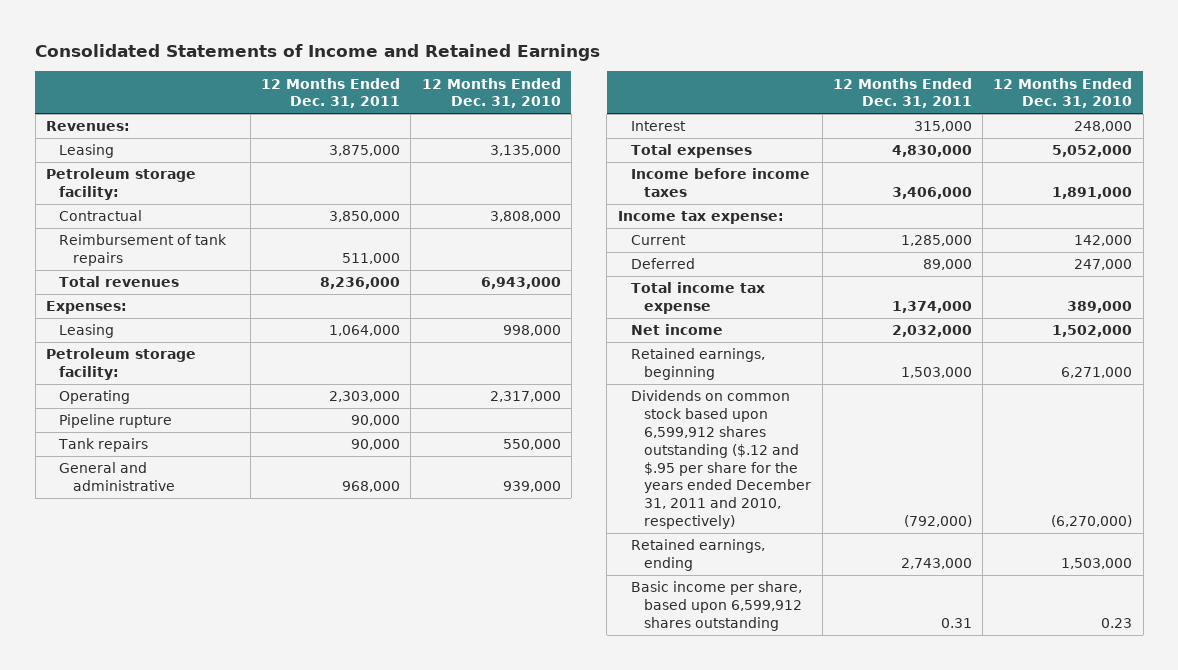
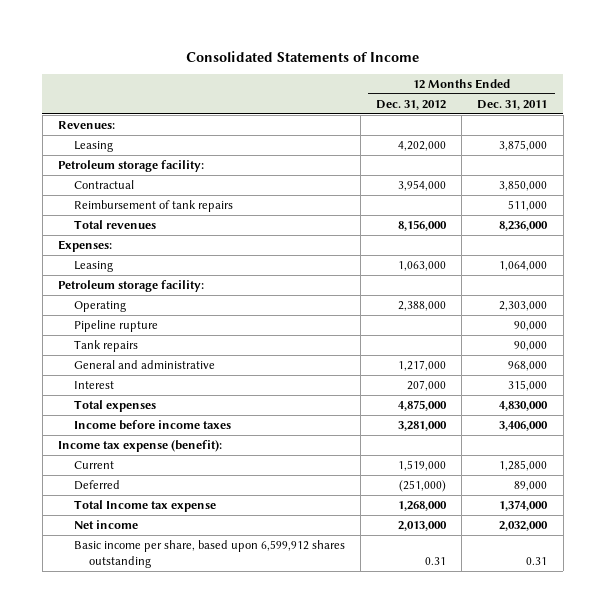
[35,44,601,62] Consolidated Statements of Income and Retained Earnings -> [185,50,419,62] Consolidated Statements of Income
[421,77,561,109] 12 Months Ended Dec. 31, 2010 -> none
none -> [376,99,447,110] Dec. 31, 2012
[617,211,784,225] Income tax expense: -> [57,439,222,452] Income tax expense (benefit):
[630,282,765,315] Total income tax expense -> [73,499,216,512] Total Income tax expense
[630,348,765,381] Retained earnings, beginning -> none
[630,390,812,530] Dividends on common stock based upon 6,599,912 shares outstanding ($.12 and $.95 per share for the years ended December 31, 2011 and 2010, respectively) -> none
[630,539,765,572] Retained earnings, ending -> none

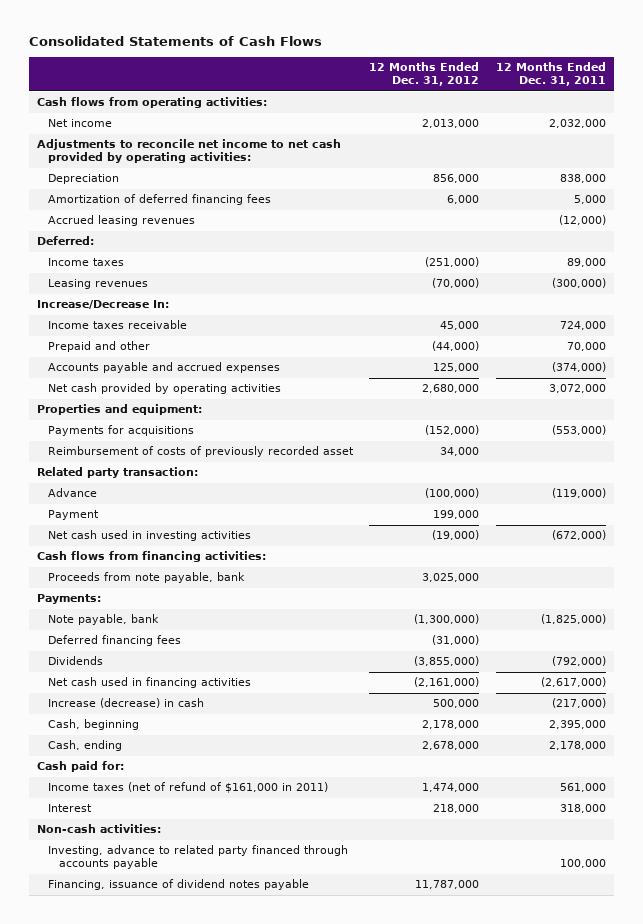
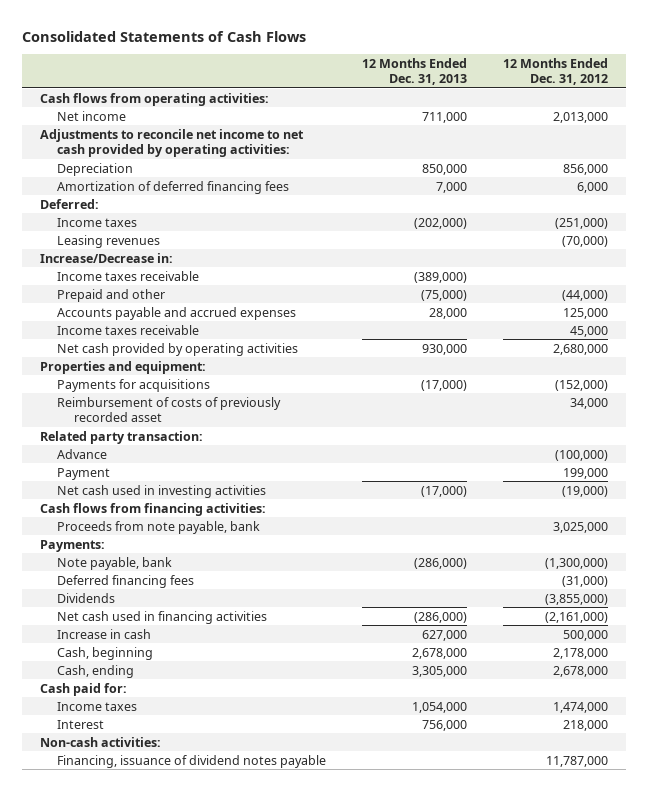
[495,62,606,87] 12 Months Ended Dec. 31, 2011 -> none
none -> [362,57,468,85] 12 Months Ended Dec. 31, 2013
[47,215,195,227] Accrued leasing revenues -> none
[36,300,169,310] Increase/Decrease In: -> [40,252,174,263] Increase/Decrease in:
none -> [57,270,200,281] Income taxes receivable
[47,320,187,330] Income taxes receivable -> [57,324,200,335] Income taxes receivable
[47,698,204,709] Increase (decrease) in cash -> [57,628,152,639] Increase in cash
[47,782,328,794] Income taxes (net of refund of $161,000 in 2011) -> [57,701,138,711] Income taxes
[47,845,348,870] Investing, advance to related party financed through accounts payable -> none

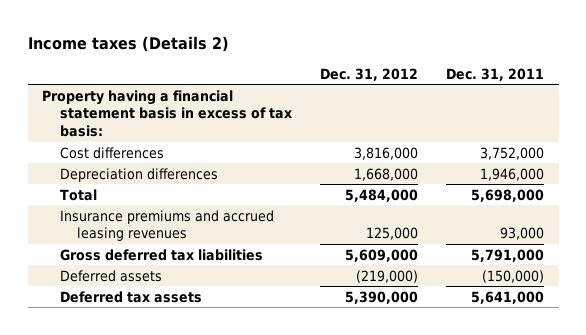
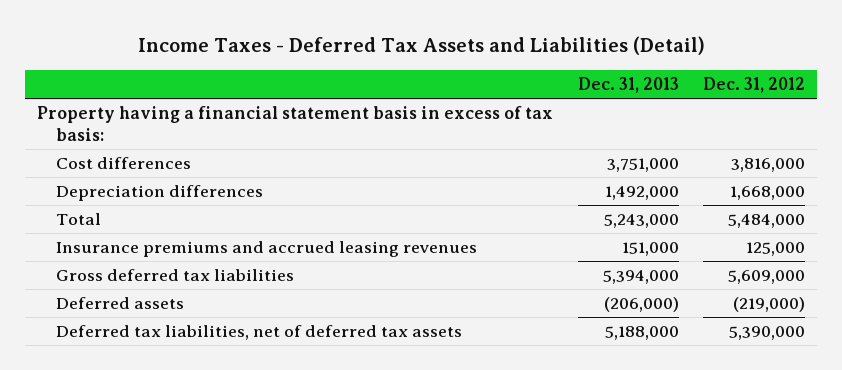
[27,36,229,53] Income taxes (Details 2) -> [138,36,706,56] Income Taxes - Deferred Tax Assets and Liabilities (Detail)
[446,67,545,81] Dec. 31, 2011 -> none
none -> [577,77,679,94] Dec. 31, 2013
[59,290,202,303] Deferred tax assets -> [55,325,462,341] Deferred tax liabilities, net of deferred tax assets

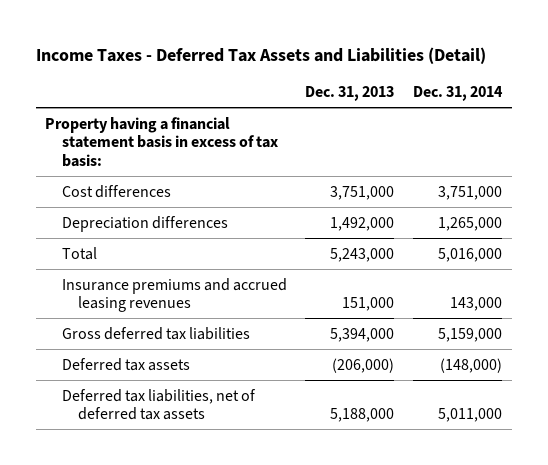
[703,77,806,94] Dec. 31, 2012 -> none
none -> [413,85,504,101] Dec. 31, 2014
[55,297,184,310] Deferred assets -> [61,357,190,371] Deferred tax assets

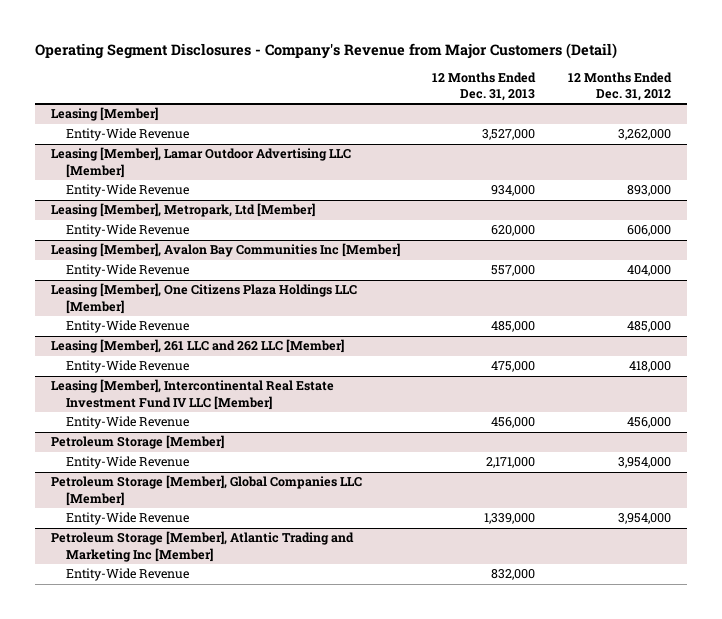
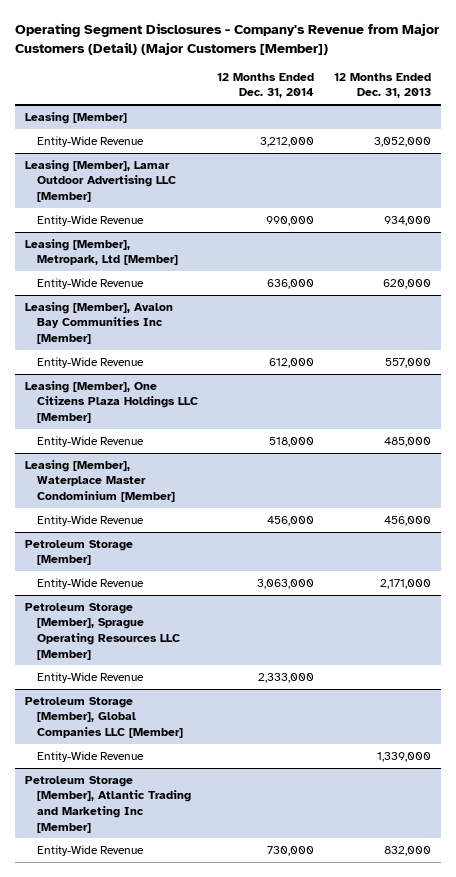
[34,42,617,59] Operating Segment Disclosures - Company's Revenue from Major Customers (Detail) -> [15,22,440,55] Operating Segment Disclosures - Company's Revenue from Major Customers (Detail) (Major Customers [Member])
[567,71,672,101] 12 Months Ended Dec. 31, 2012 -> none
none -> [217,72,315,99] 12 Months Ended Dec. 31, 2014
[482,129,536,141] 3,527,000 -> [374,136,432,147] 3,052,000
[51,339,345,354] Leasing [Member], 261 LLC and 262 LLC [Member] -> none
[66,360,190,374] Entity-Wide Revenue -> none
[51,379,335,410] Leasing [Member], Intercontinental Real Estate Investment Fund IV LLC [Member] -> none
none -> [24,459,175,503] Leasing [Member], Waterplace Master Condominium [Member]
none -> [24,602,180,660] Petroleum Storage [Member], Sprague Operating Resources LLC [Member]
none -> [36,671,144,683] Entity-Wide Revenue

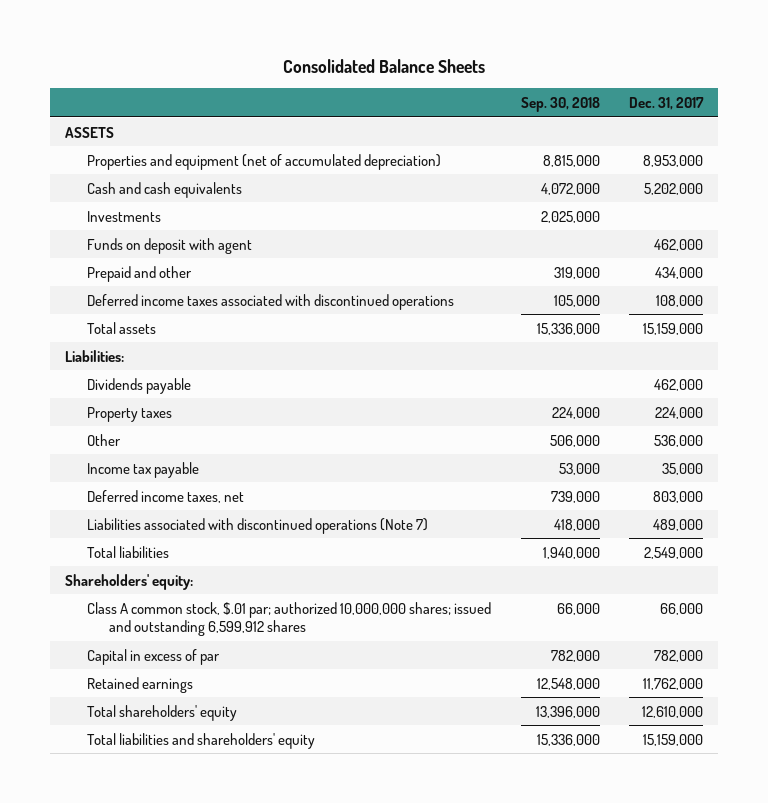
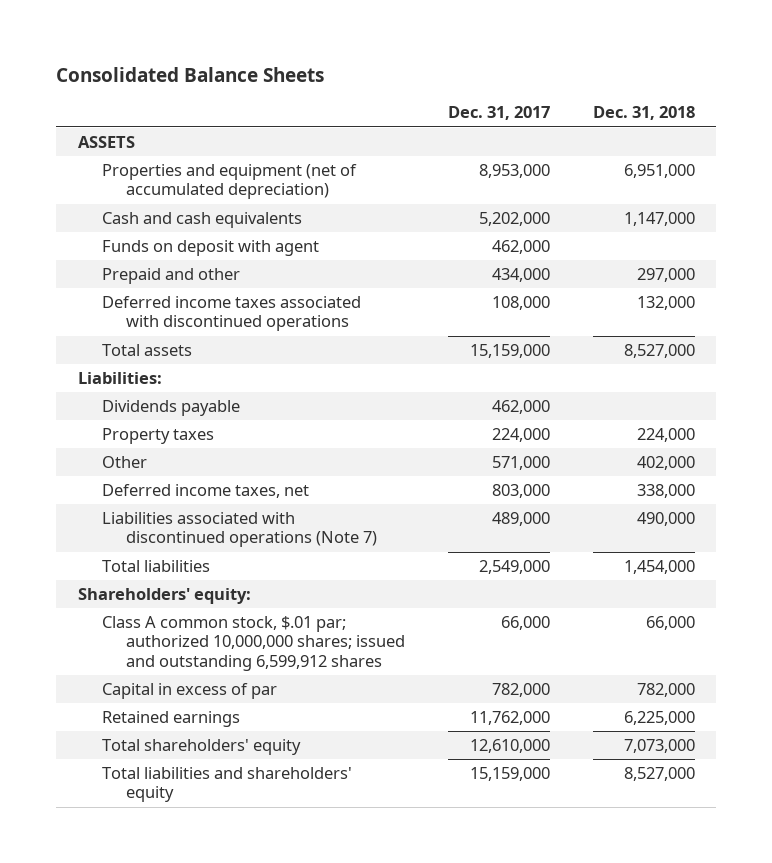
[520,97,600,113] Sep. 30, 2018 -> none
none -> [592,106,695,121] Dec. 31, 2018
[86,210,161,222] Investments -> none
[86,461,199,478] Income tax payable -> none
[654,434,704,447] 536,000 -> [491,456,550,471] 571,000

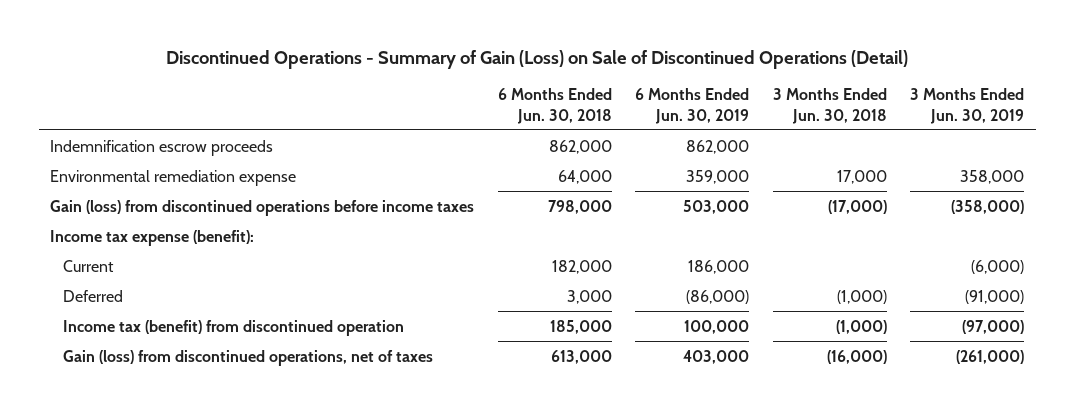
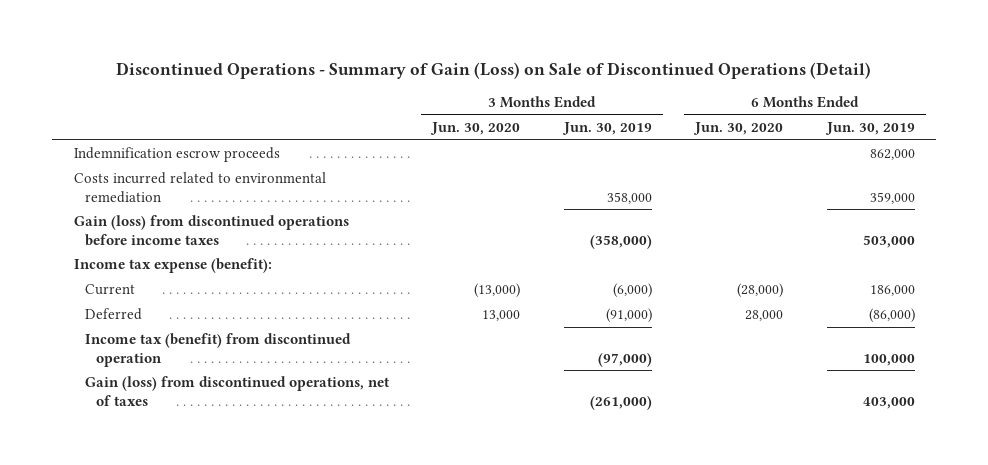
[497,88,612,124] 6 Months Ended Jun. 30, 2018 -> none
[772,88,887,124] 3 Months Ended Jun. 30, 2018 -> none
none -> [430,122,521,136] Jun. 30, 2020
none -> [693,122,784,136] Jun. 30, 2020
[50,169,297,186] Environmental remediation expense -> [73,172,326,203] Costs incurred related to environmental remediation

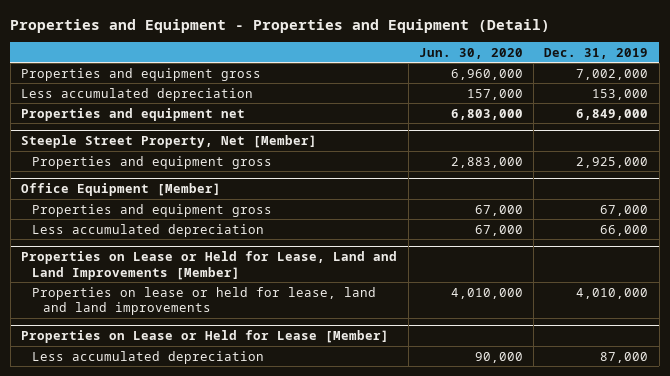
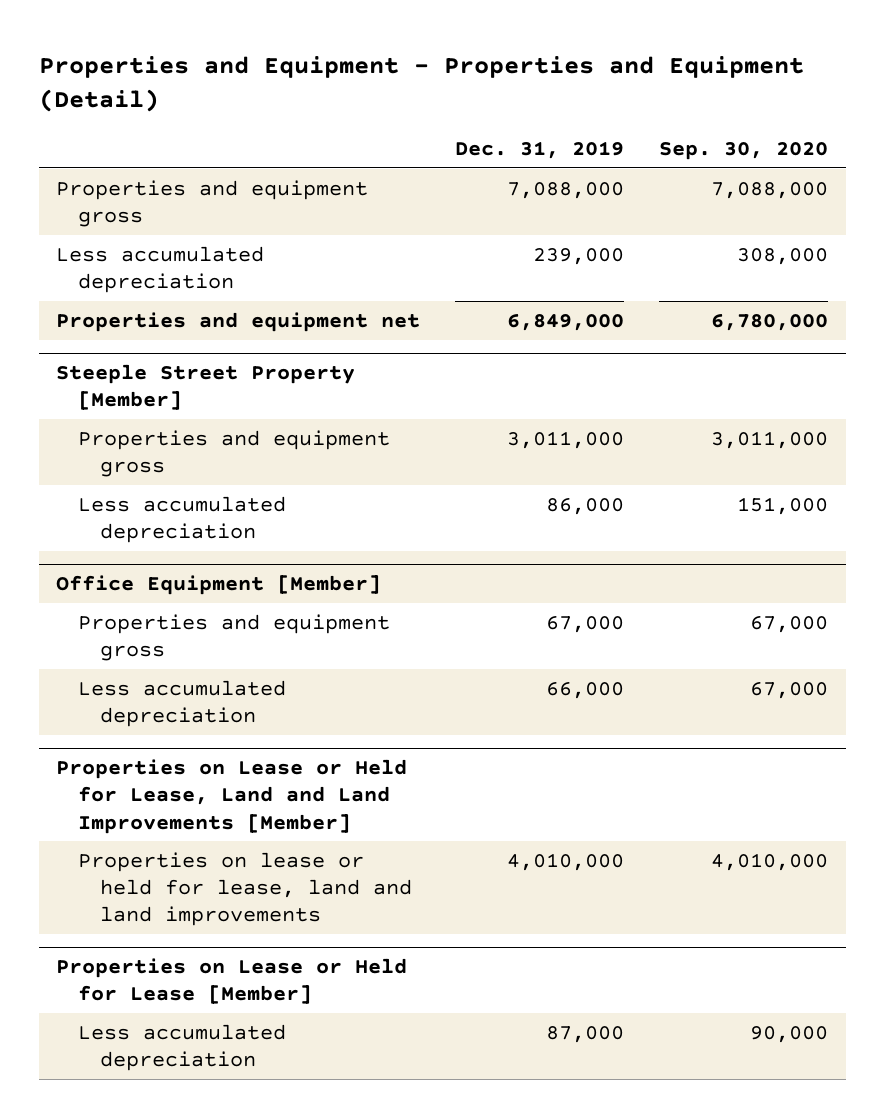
[418,47,523,59] Jun. 30, 2020 -> none
none -> [659,142,829,161] Sep. 30, 2020
[576,68,649,80] 7,002,000 -> [507,181,625,199] 7,088,000
[592,88,649,100] 153,000 -> [533,247,625,265] 239,000
[21,135,318,149] Steeple Street Property, Net [Member] -> [56,364,356,411] Steeple Street Property [Member]
[576,156,649,168] 2,925,000 -> [507,430,625,449] 3,011,000
none -> [78,495,287,543] Less accumulated depreciation

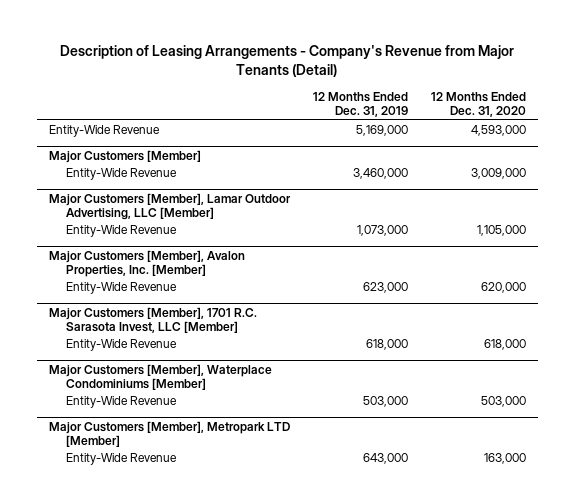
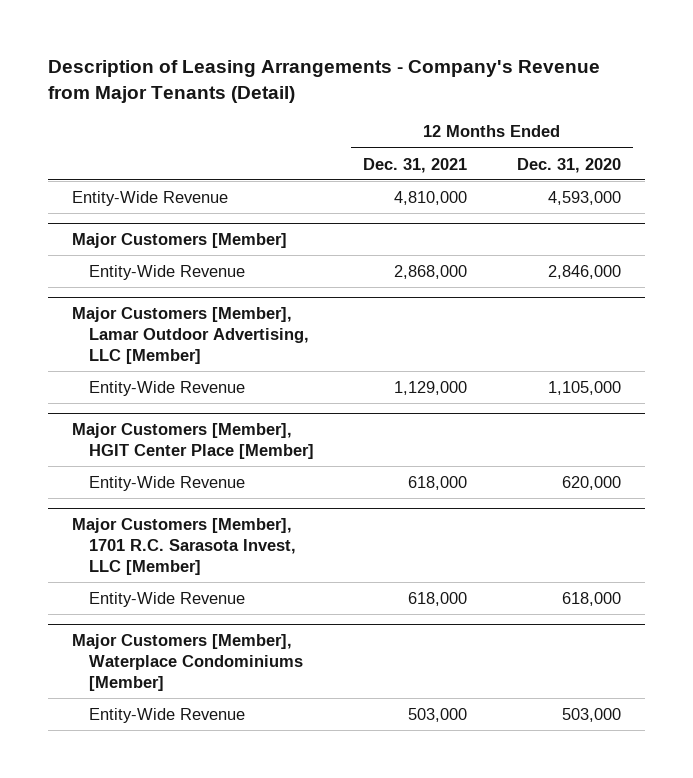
[312,91,408,118] 12 Months Ended Dec. 31, 2019 -> none
none -> [363,157,468,173] Dec. 31, 2021
[471,168,527,180] 3,009,000 -> [547,264,621,279] 2,846,000
[48,249,245,277] Major Customers [Member], Avalon Properties, Inc. [Member] -> none
none -> [72,423,315,459] Major Customers [Member], HGIT Center Place [Member]
[48,420,290,447] Major Customers [Member], Metropark LTD [Member] -> none
[66,453,178,466] Entity-Wide Revenue -> none

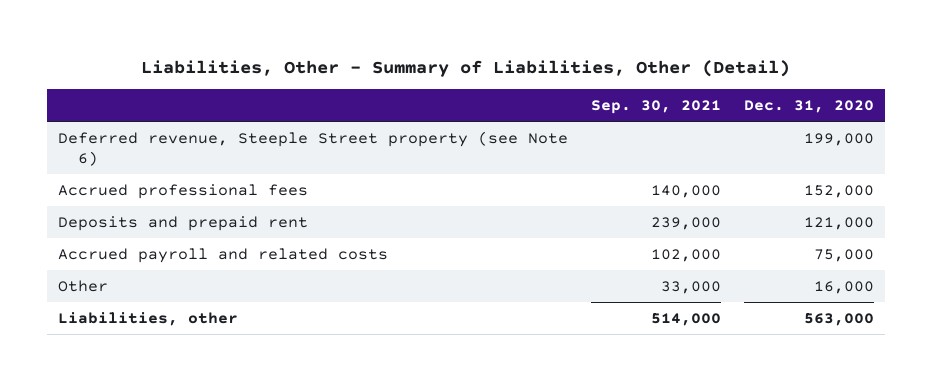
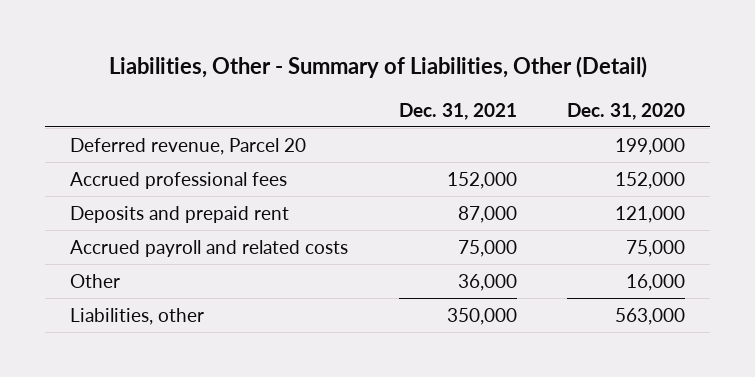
[591,100,722,115] Sep. 30, 2021 -> none
none -> [398,102,517,120] Dec. 31, 2021
[58,130,569,166] Deferred revenue, Steeple Street property (see Note 6) -> [70,137,307,155] Deferred revenue, Parcel 20

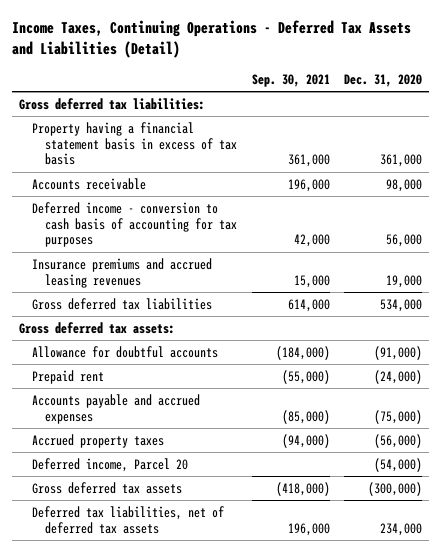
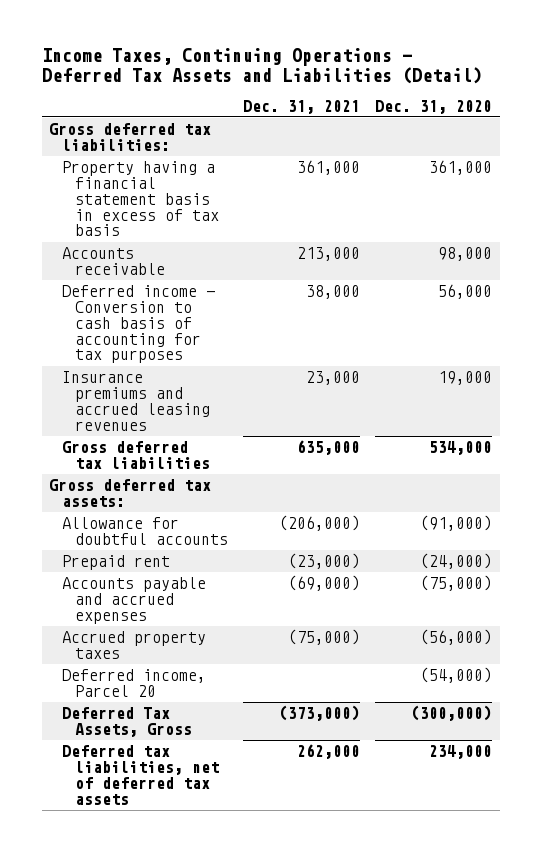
[251,74,330,88] Sep. 30, 2021 -> none
none -> [242,99,360,114] Dec. 31, 2021
[32,201,238,248] Deferred income - conversion to cash basis of accounting for tax purposes -> [61,285,215,364] Deferred income - Conversion to cash basis of accounting for tax purposes
[32,481,183,494] Gross deferred tax assets -> [61,707,192,737] Deferred Tax Assets, Gross

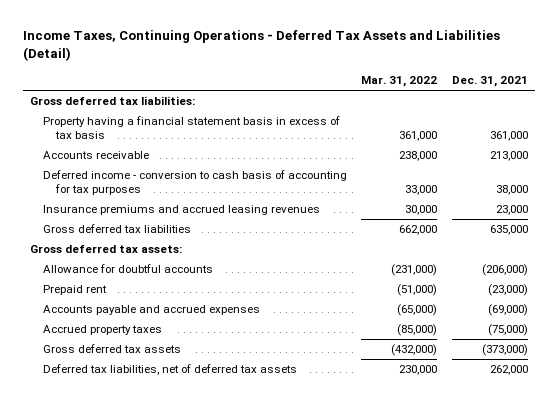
[375,99,493,114] Dec. 31, 2020 -> none
none -> [361,76,438,88] Mar. 31, 2022
[61,285,215,364] Deferred income - Conversion to cash basis of accounting for tax purposes -> [42,170,347,195] Deferred income - conversion to cash basis of accounting for tax purposes
[61,669,206,697] Deferred income, Parcel 20 -> none
[61,707,192,737] Deferred Tax Assets, Gross -> [42,344,181,354] Gross deferred tax assets

